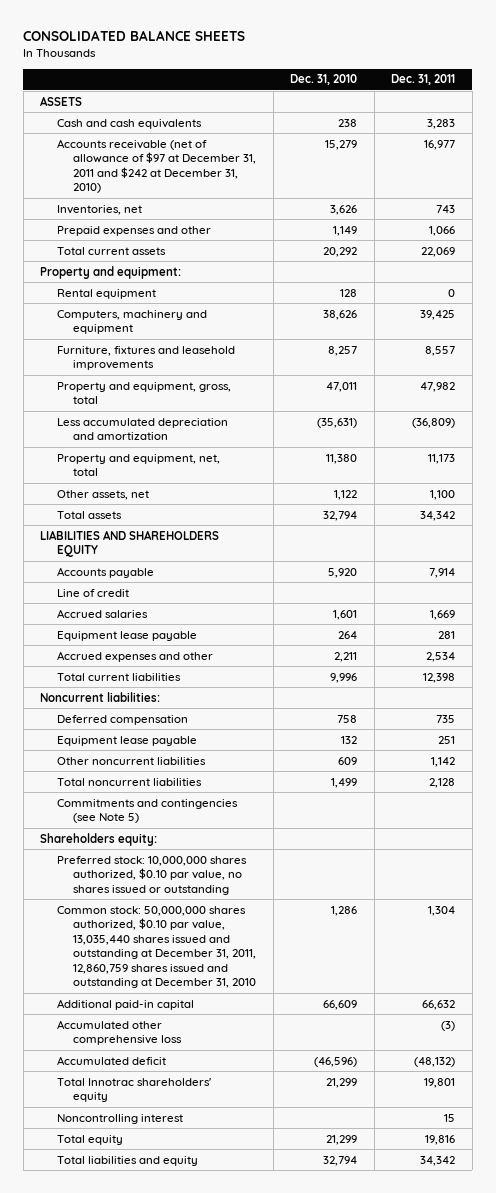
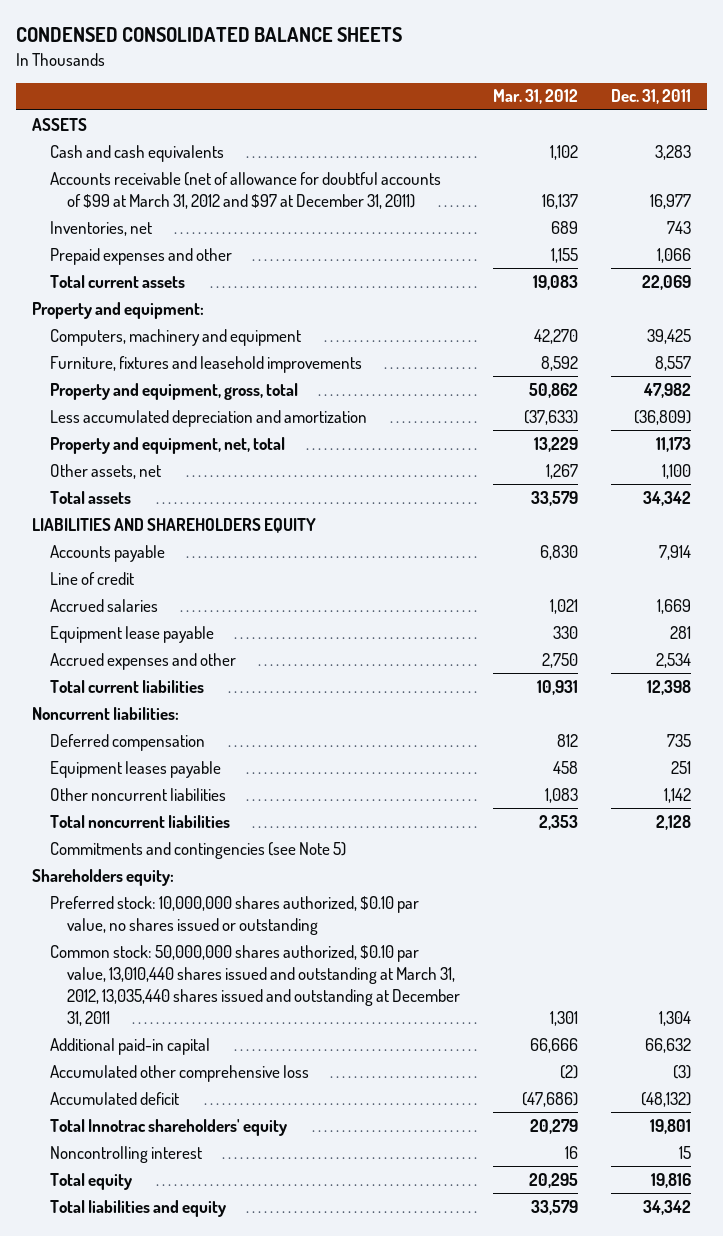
[23,30,246,42] CONSOLIDATED BALANCE SHEETS -> [15,27,402,43] CONDENSED CONSOLIDATED BALANCE SHEETS
[290,74,358,86] Dec. 31, 2010 -> none
none -> [493,89,579,105] Mar. 31, 2012
[56,138,257,194] Accounts receivable (net of allowance of $97 at December 31, 2011 and $242 at December 31, 2010) -> [49,171,441,209] Accounts receivable (net of allowance for doubtful accounts of $99 at March 31, 2012 and $97 at December 31, 2011)
[56,288,156,299] Rental equipment -> none
[56,735,197,746] Equipment lease payable -> [49,760,221,778] Equipment leases payable
[56,905,257,989] Common stock: 50,000,000 shares authorized, $0.10 par value, 13,035,440 shares issued and outstanding at December 31, 2011, 12,860,759 shares issued and outstanding at December 31, 2010 -> [49,944,461,1027] Common stock: 50,000,000 shares authorized, $0.10 par value, 13,010,440 shares issued and outstanding at March 31, 2012, 13,035,440 shares issued and outstanding at December 31, 2011

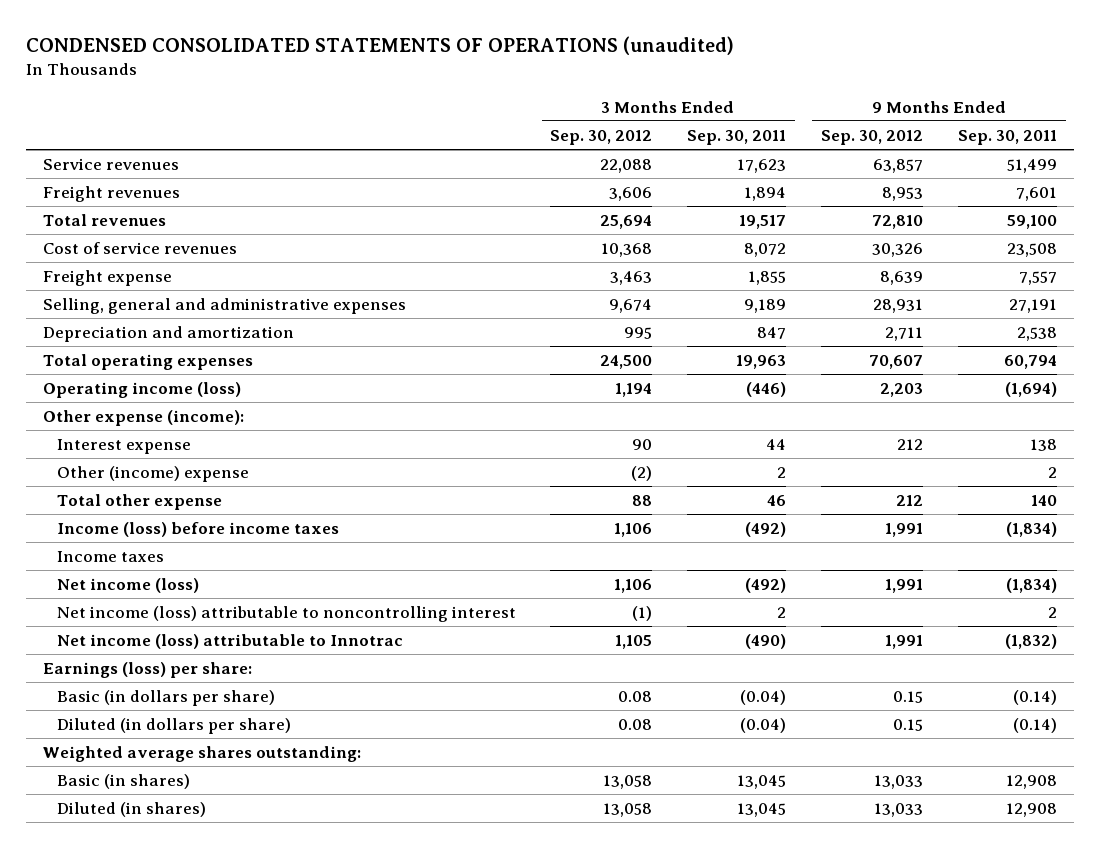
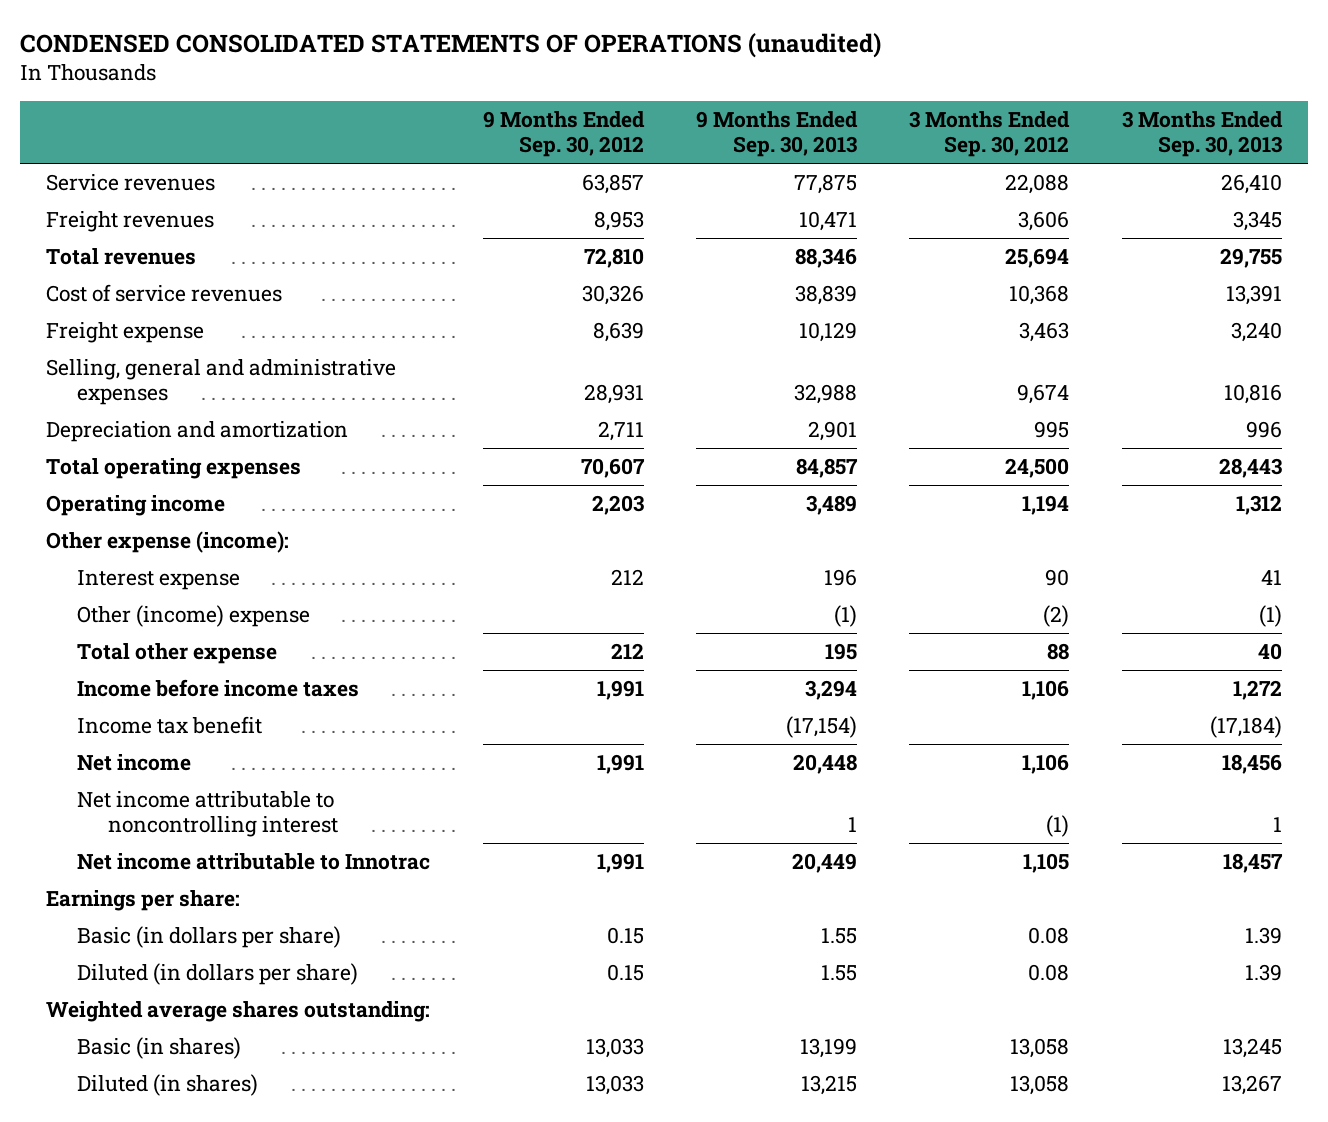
[687,129,787,145] Sep. 30, 2011 -> none
[957,129,1057,145] Sep. 30, 2011 -> none
none -> [695,111,858,158] 9 Months Ended Sep. 30, 2013
none -> [1121,111,1283,158] 3 Months Ended Sep. 30, 2013
[43,382,242,399] Operating income (loss) -> [46,495,226,517] Operating income
[56,522,339,538] Income (loss) before income taxes -> [77,679,360,698] Income before income taxes
[56,551,164,563] Income taxes -> [77,716,263,735] Income tax benefit
[56,578,199,594] Net income (loss) -> [77,754,192,772] Net income
[56,606,516,623] Net income (loss) attributable to noncontrolling interest -> [77,791,339,838] Net income attributable to noncontrolling interest
[56,634,403,650] Net income (loss) attributable to Innotrac -> [77,853,431,871] Net income attributable to Innotrac
[43,662,253,679] Earnings (loss) per share: -> [46,890,241,912] Earnings per share:

